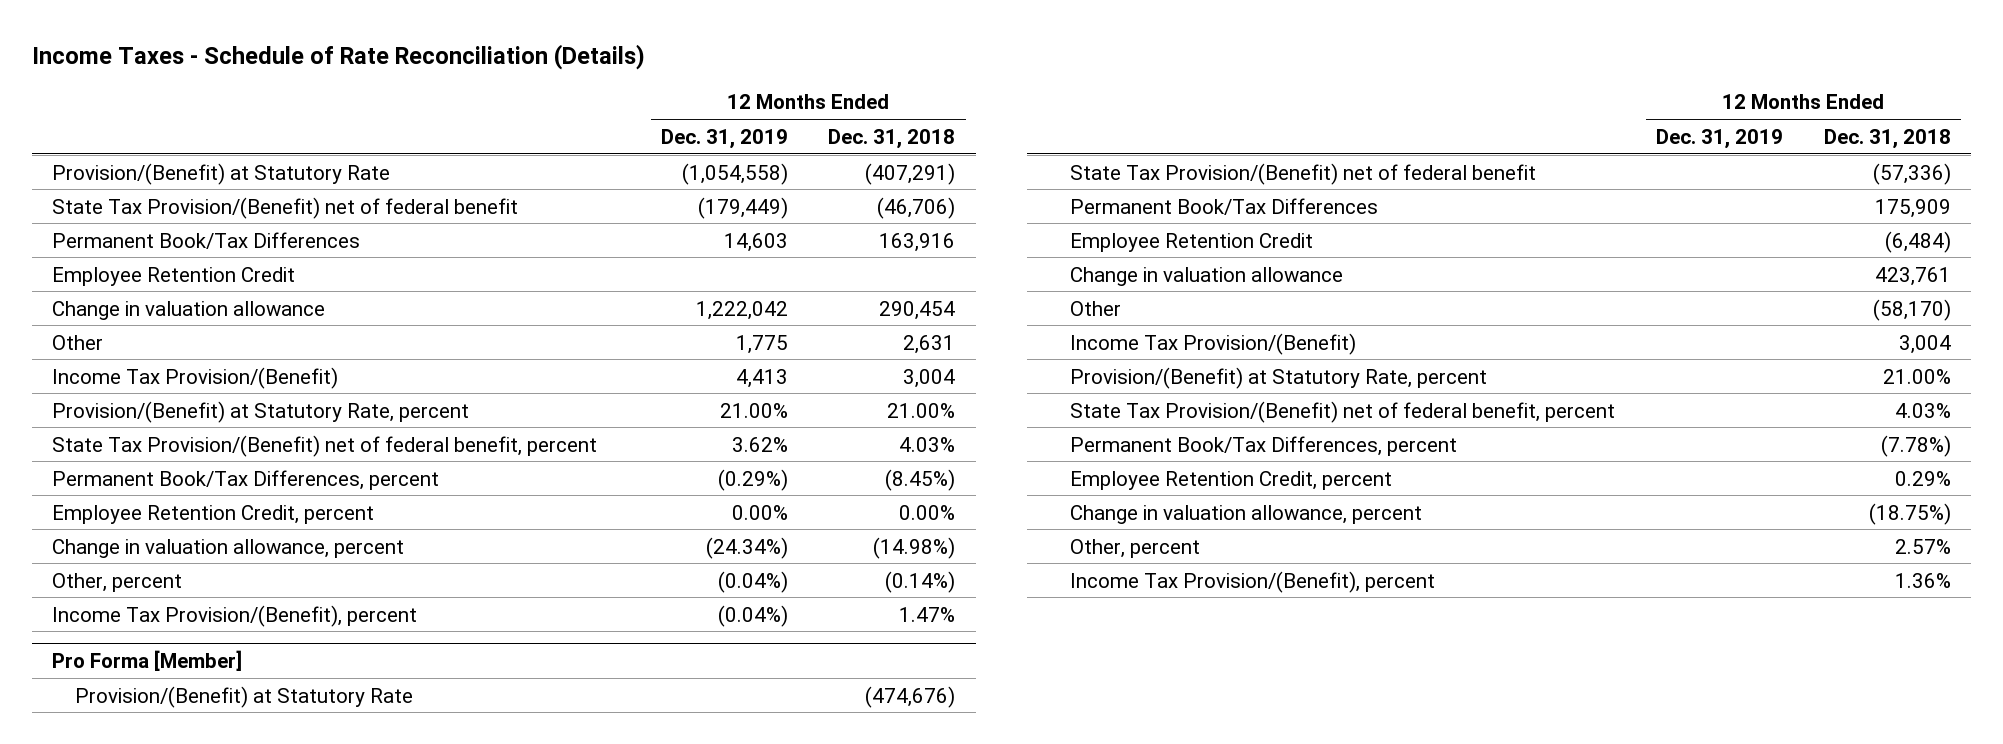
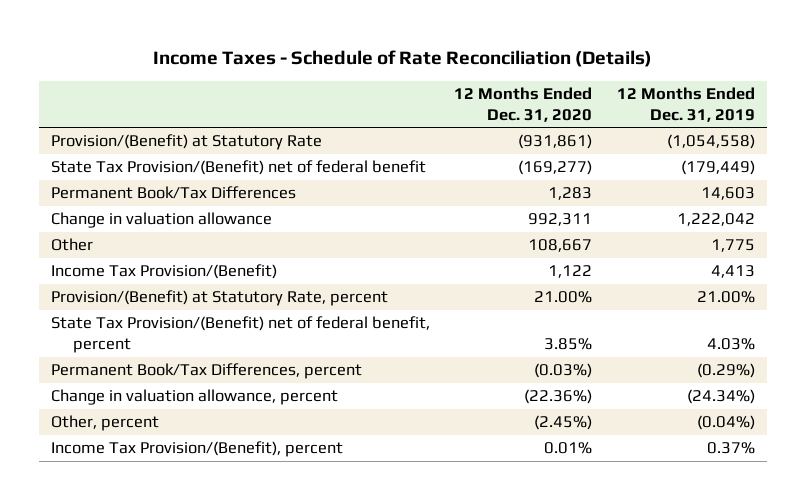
[828,128,956,149] Dec. 31, 2018 -> none
none -> [454,86,593,122] 12 Months Ended Dec. 31, 2020
[52,266,296,286] Employee Retention Credit -> none
[731,436,788,452] 3.62% -> [707,338,756,351] 4.03%
[52,504,375,524] Employee Retention Credit, percent -> none
[52,649,243,671] Pro Forma [Member] -> none
[74,685,413,708] Provision/(Benefit) at Statutory Rate -> none
[1070,162,1537,185] State Tax Provision/(Benefit) net of federal benefit -> none
[1070,197,1379,215] Permanent Book/Tax Differences -> none
[1070,232,1314,252] Employee Retention Credit -> none
[1070,266,1344,286] Change in valuation allowance -> none
[1070,300,1122,316] Other -> none
[1070,332,1357,355] Income Tax Provision/(Benefit) -> none
[1070,366,1488,389] Provision/(Benefit) at Statutory Rate, percent -> none
[1070,400,1616,423] State Tax Provision/(Benefit) net of federal benefit, percent -> none
[1070,435,1458,456] Permanent Book/Tax Differences, percent -> none
[1070,470,1393,490] Employee Retention Credit, percent -> none
[1070,504,1423,524] Change in valuation allowance, percent -> none
[1070,538,1201,558] Other, percent -> none
[1070,570,1436,593] Income Tax Provision/(Benefit), percent -> none
[717,604,788,627] (0.04%) -> [707,442,756,455] 0.37%

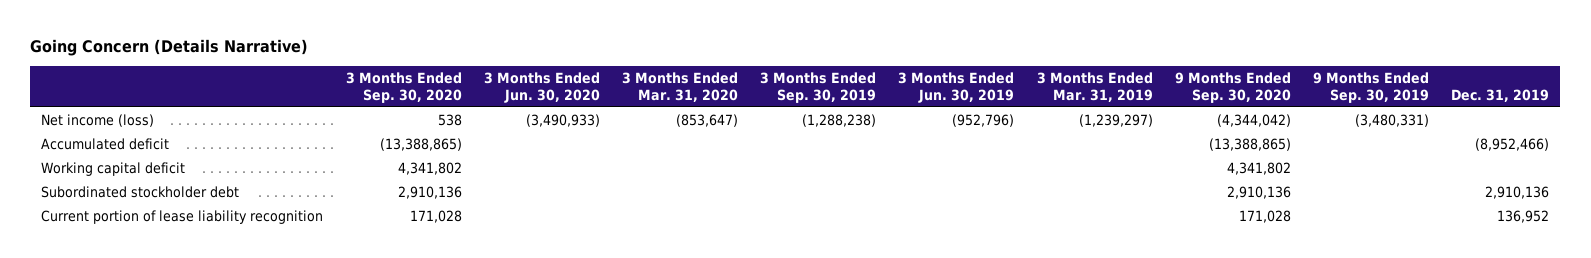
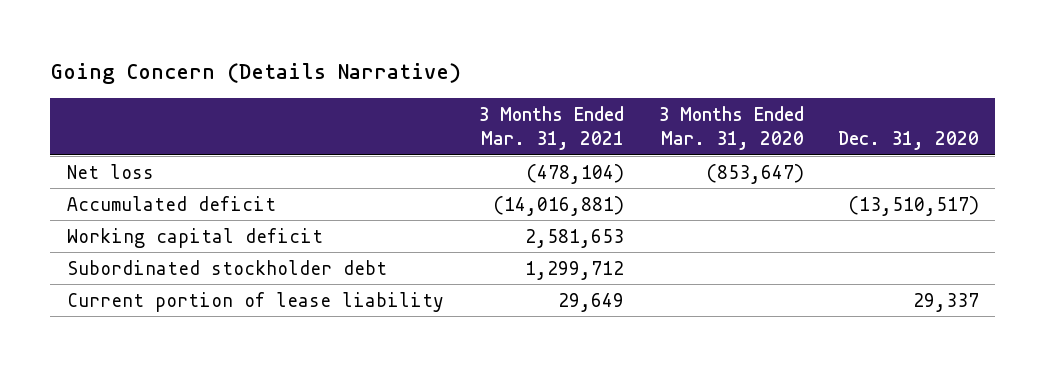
[345,72,462,103] 3 Months Ended Sep. 30, 2020 -> none
[483,72,600,103] 3 Months Ended Jun. 30, 2020 -> none
[760,72,877,103] 3 Months Ended Sep. 30, 2019 -> none
[898,72,1015,103] 3 Months Ended Jun. 30, 2019 -> none
[1036,72,1153,102] 3 Months Ended Mar. 31, 2019 -> none
[1174,72,1291,103] 9 Months Ended Sep. 30, 2020 -> none
[1313,72,1430,103] 9 Months Ended Sep. 30, 2019 -> none
[1451,88,1550,102] Dec. 31, 2019 -> none
none -> [477,105,624,150] 3 Months Ended Mar. 31, 2021
none -> [837,130,979,150] Dec. 31, 2020
[41,114,155,128] Net income (loss) -> [66,163,154,179] Net loss
[41,210,324,225] Current portion of lease liability recognition -> [66,291,444,312] Current portion of lease liability

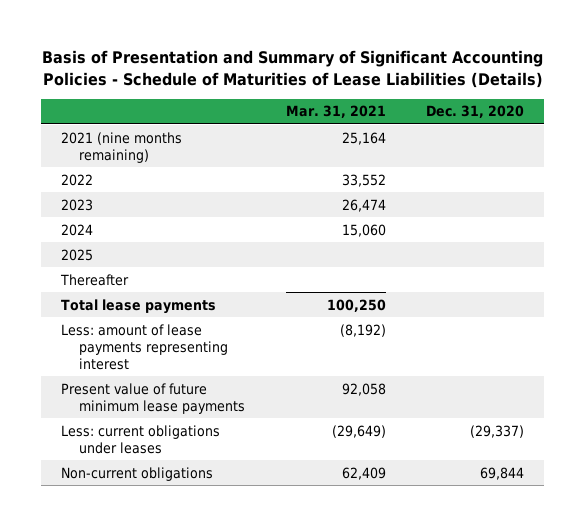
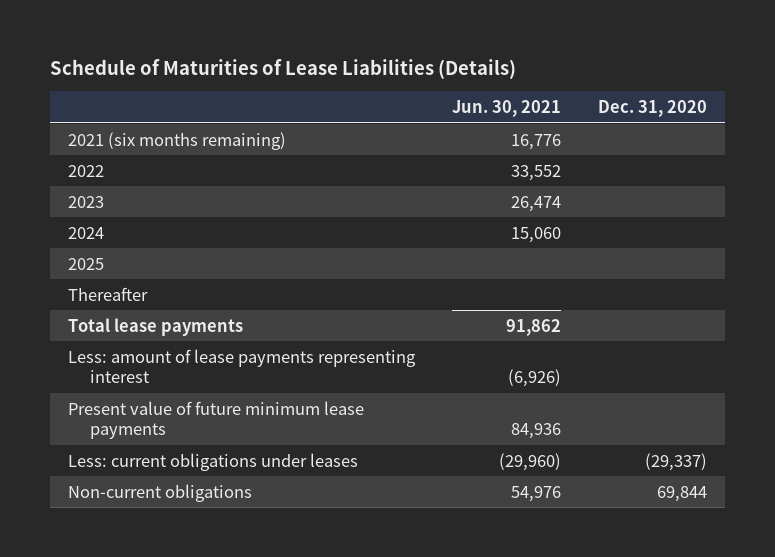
[41,50,543,88] Basis of Presentation and Summary of Significant Accounting Policies - Schedule of Maturities of Lease Liabilities (Details) -> [49,59,516,80] Schedule of Maturities of Lease Liabilities (Details)
[285,105,386,119] Mar. 31, 2021 -> none
none -> [452,99,562,117] Jun. 30, 2021
[61,131,183,163] 2021 (nine months remaining) -> [68,131,287,150] 2021 (six months remaining)

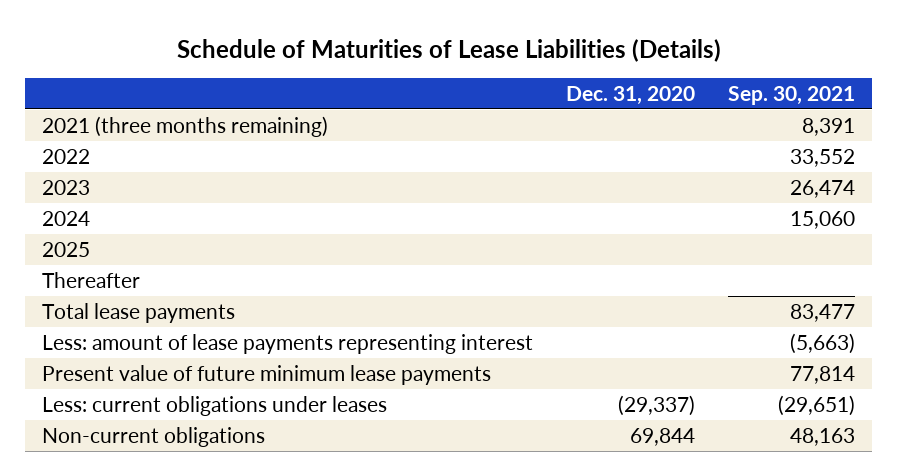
[452,99,562,117] Jun. 30, 2021 -> none
none -> [728,86,856,106] Sep. 30, 2021
[68,131,287,150] 2021 (six months remaining) -> [41,115,328,137] 2021 (three months remaining)

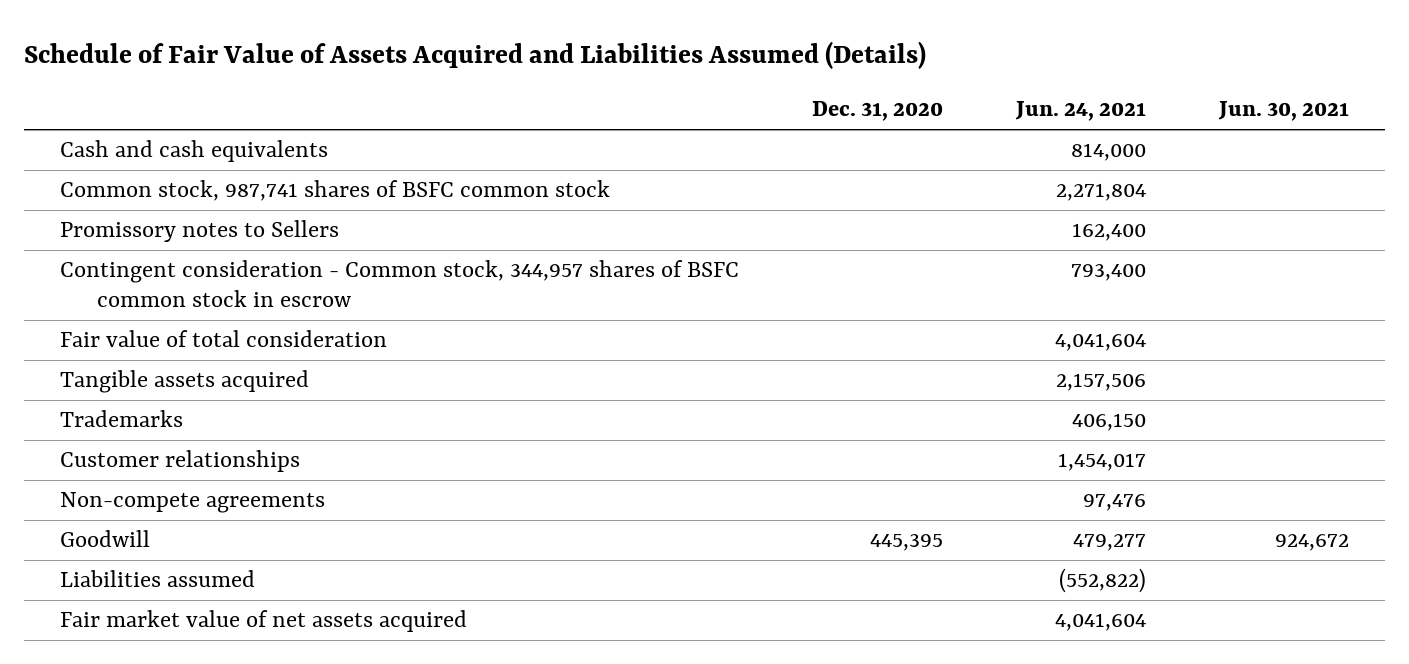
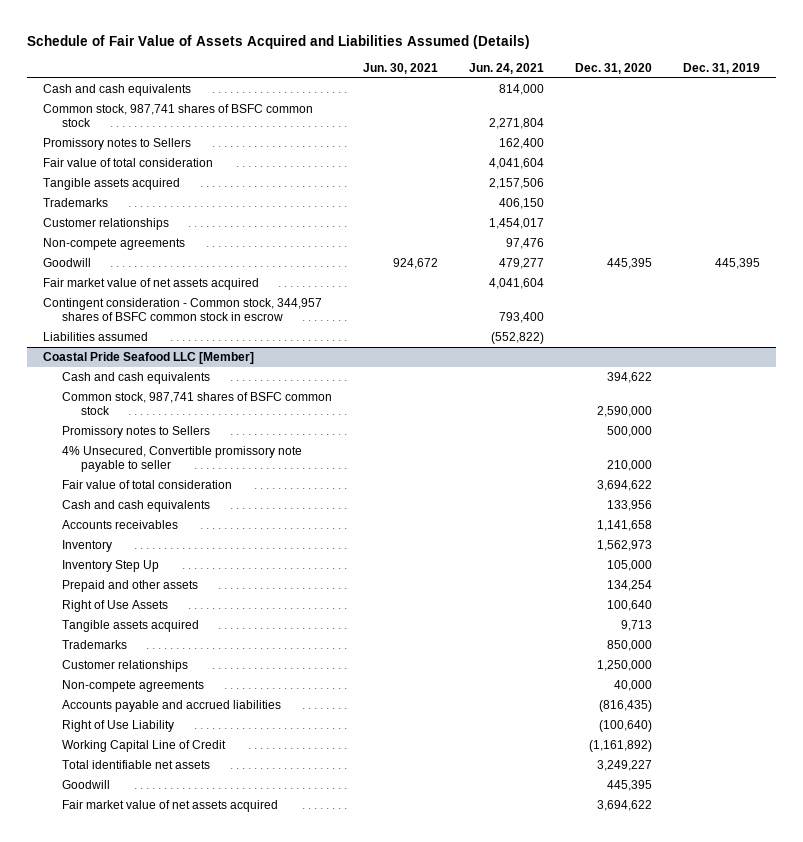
none -> [683,62,761,74] Dec. 31, 2019
[60,260,740,307] Contingent consideration - Common stock, 344,957 shares of BSFC common stock in escrow -> [42,298,322,321] Contingent consideration - Common stock, 344,957 shares of BSFC common stock in escrow
[60,570,256,588] Liabilities assumed -> [42,332,148,342] Liabilities assumed
none -> [42,352,254,365] Coastal Pride Seafood LLC [Member]
none -> [61,372,210,385] Cash and cash equivalents
none -> [61,392,332,415] Common stock, 987,741 shares of BSFC common stock
none -> [61,426,210,439] Promissory notes to Sellers
none -> [61,446,302,472] 4% Unsecured, Convertible promissory note payable to seller
none -> [61,480,232,490] Fair value of total consideration
none -> [61,500,210,513] Cash and cash equivalents
none -> [61,520,178,530] Accounts receivables
none -> [61,540,112,553] Inventory
none -> [61,560,159,573] Inventory Step Up
none -> [61,580,198,593] Prepaid and other assets
none -> [61,600,168,613] Right of Use Assets
none -> [61,620,199,633] Tangible assets acquired
none -> [61,640,127,650] Trademarks
none -> [61,660,188,673] Customer relationships
none -> [61,680,204,693] Non-compete agreements
none -> [61,700,281,713] Accounts payable and accrued liabilities
none -> [61,720,174,733] Right of Use Liability
none -> [61,740,226,753] Working Capital Line of Credit
none -> [61,760,210,770] Total identifiable net assets
none -> [61,780,110,790] Goodwill
none -> [61,800,278,813] Fair market value of net assets acquired

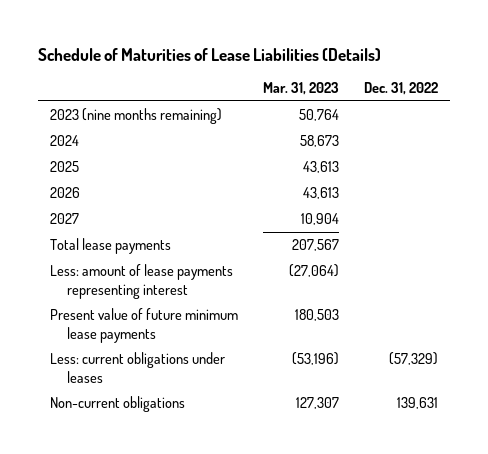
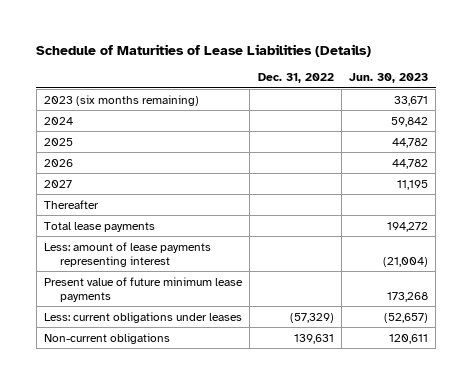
[263,82,340,96] Mar. 31, 2023 -> none
none -> [349,73,429,84] Jun. 30, 2023
[50,108,223,125] 2023 (nine months remaining) -> [44,94,200,106] 2023 (six months remaining)
none -> [44,199,100,209] Thereafter

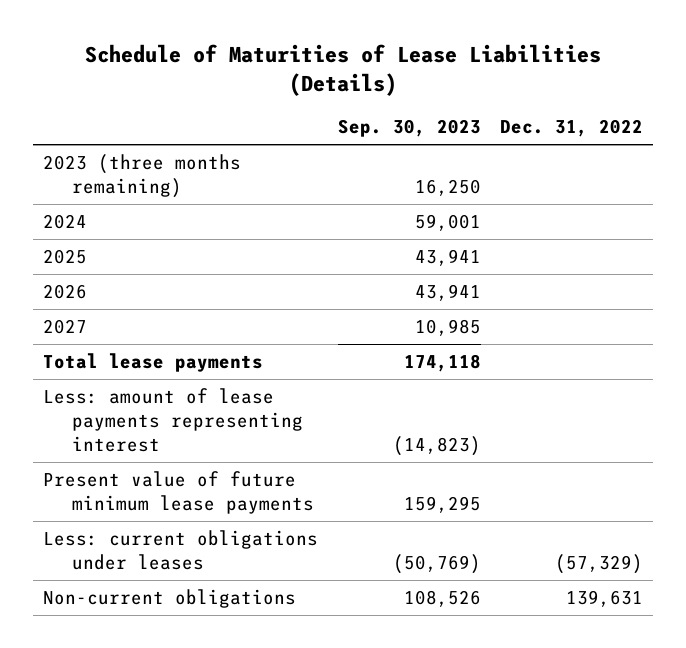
[349,73,429,84] Jun. 30, 2023 -> none
none -> [337,119,481,138] Sep. 30, 2023
[44,94,200,106] 2023 (six months remaining) -> [42,154,241,199] 2023 (three months remaining)
[44,199,100,209] Thereafter -> none

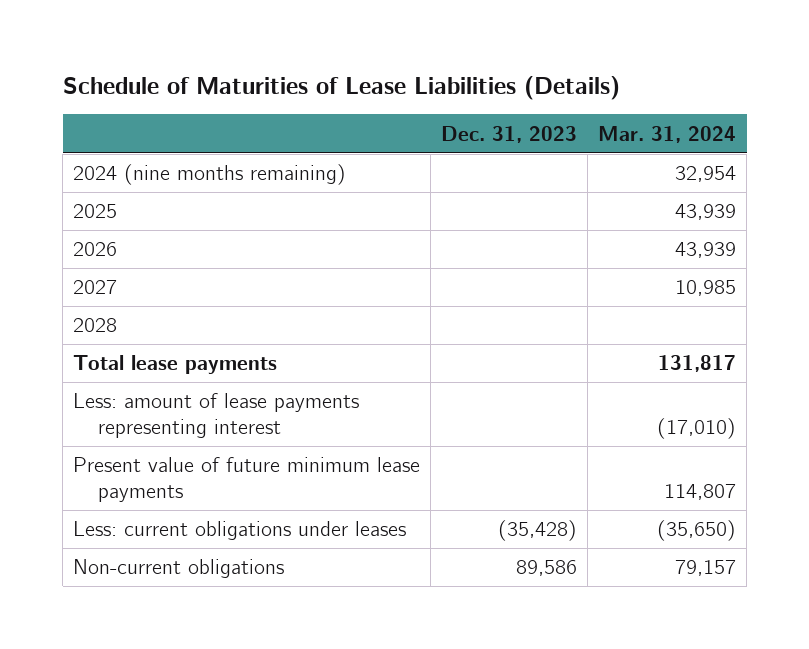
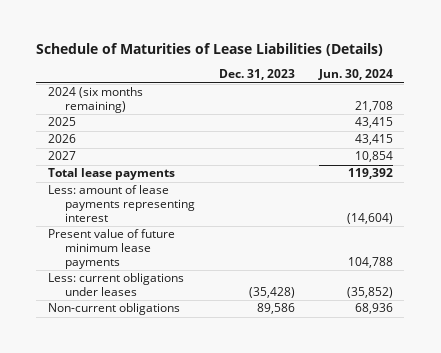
[598,125,737,143] Mar. 31, 2024 -> none
none -> [317,69,393,81] Jun. 30, 2024
[73,164,347,186] 2024 (nine months remaining) -> [48,87,144,114] 2024 (six months remaining)
[73,318,118,333] 2028 -> none

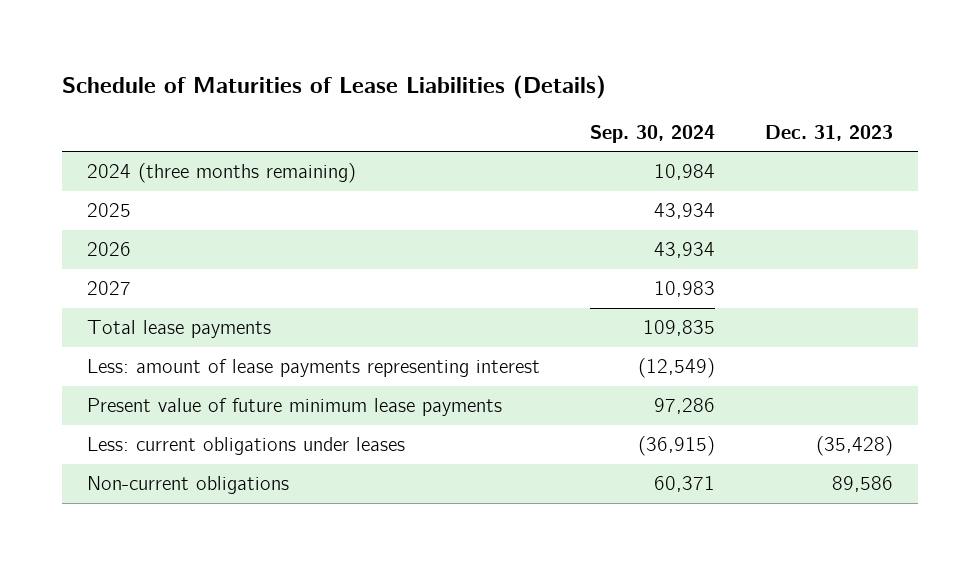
[317,69,393,81] Jun. 30, 2024 -> none
none -> [590,124,716,143] Sep. 30, 2024
[48,87,144,114] 2024 (six months remaining) -> [87,163,357,184] 2024 (three months remaining)

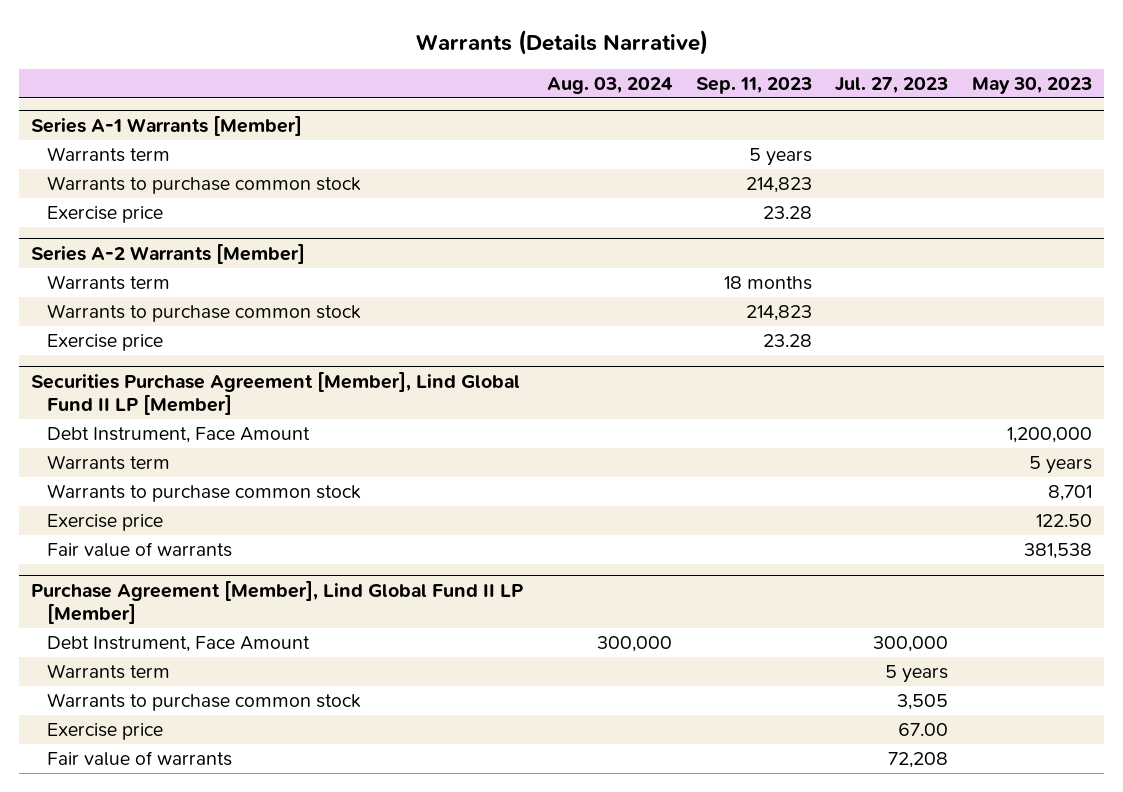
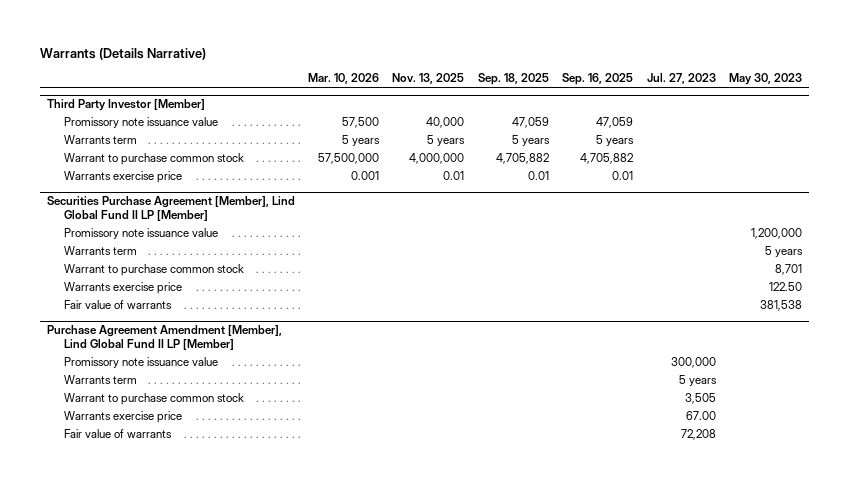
[546,76,673,94] Aug. 03, 2024 -> none
[695,76,812,94] Sep. 11, 2023 -> none
none -> [307,73,379,85] Mar. 10, 2026
none -> [392,73,465,85] Nov. 13, 2025
none -> [477,73,549,86] Sep. 18, 2025
none -> [562,73,634,86] Sep. 16, 2025
[31,114,303,136] Series A-1 Warrants [Member] -> none
[46,147,170,163] Warrants term -> none
[46,176,361,195] Warrants to purchase common stock -> none
[46,206,163,224] Exercise price -> none
[31,242,306,264] Series A-2 Warrants [Member] -> none
[46,275,170,291] Warrants term -> none
[46,304,361,323] Warrants to purchase common stock -> none
[46,334,163,352] Exercise price -> none
none -> [46,99,205,112] Third Party Investor [Member]
none -> [63,117,218,129] Promissory note issuance value
none -> [63,135,137,145] Warrants term
none -> [63,153,244,166] Warrant to purchase common stock
none -> [63,171,182,184] Warrants exercise price
[46,427,310,444] Debt Instrument, Face Amount -> [63,228,218,240] Promissory note issuance value
[46,484,361,503] Warrants to purchase common stock -> [63,264,244,277] Warrant to purchase common stock
[46,514,163,532] Exercise price -> [63,282,182,295] Warrants exercise price
[31,579,524,625] Purchase Agreement [Member], Lind Global Fund II LP [Member] -> [46,325,282,351] Purchase Agreement Amendment [Member], Lind Global Fund II LP [Member]
[46,636,310,653] Debt Instrument, Face Amount -> [63,357,218,369] Promissory note issuance value
[46,693,361,712] Warrants to purchase common stock -> [63,393,244,406] Warrant to purchase common stock
[46,723,163,741] Exercise price -> [63,411,182,424] Warrants exercise price

